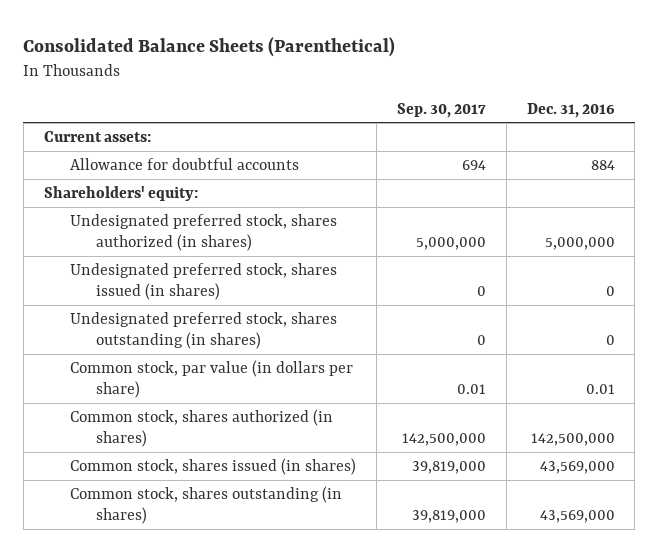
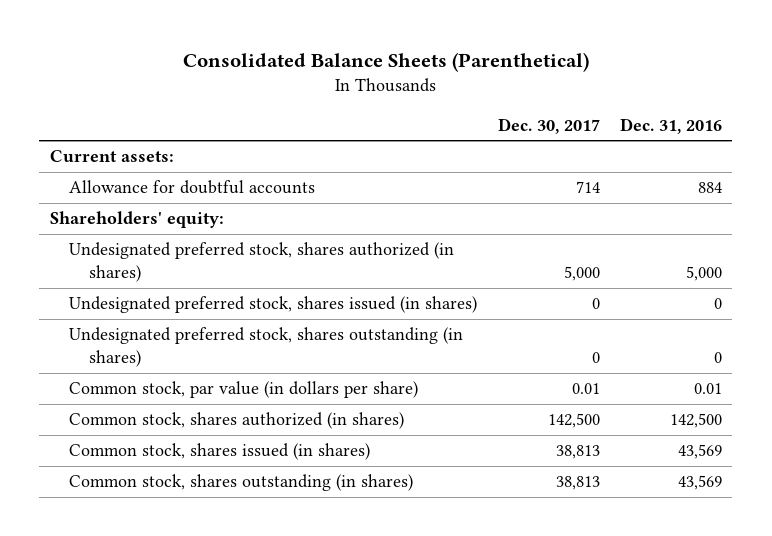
[396,102,486,118] Sep. 30, 2017 -> none
none -> [497,117,600,134] Dec. 30, 2017
[544,237,615,251] 5,000,000 -> [686,266,723,282] 5,000
[530,433,615,447] 142,500,000 -> [670,413,723,429] 142,500
[539,461,615,475] 43,569,000 -> [678,444,723,460] 43,569
[539,510,615,524] 43,569,000 -> [678,475,723,491] 43,569

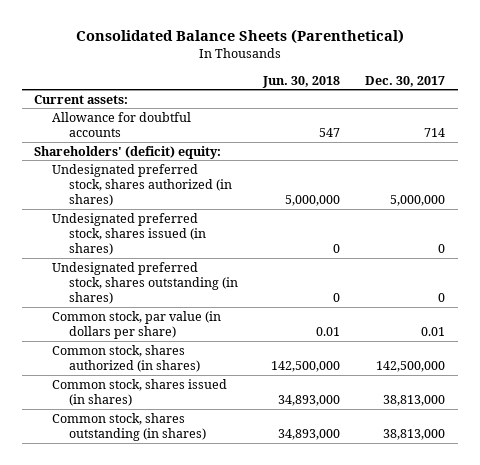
[620,117,723,134] Dec. 31, 2016 -> none
none -> [262,75,341,88] Jun. 30, 2018
[49,211,224,229] Shareholders' equity: -> [34,145,222,159] Shareholders' (deficit) equity:
[563,266,600,282] 5,000 -> [390,195,446,207] 5,000,000
[547,413,600,429] 142,500 -> [376,360,446,372] 142,500,000
[555,445,600,460] 38,813 -> [383,394,446,406] 38,813,000
[555,476,600,491] 38,813 -> [383,428,446,440] 38,813,000

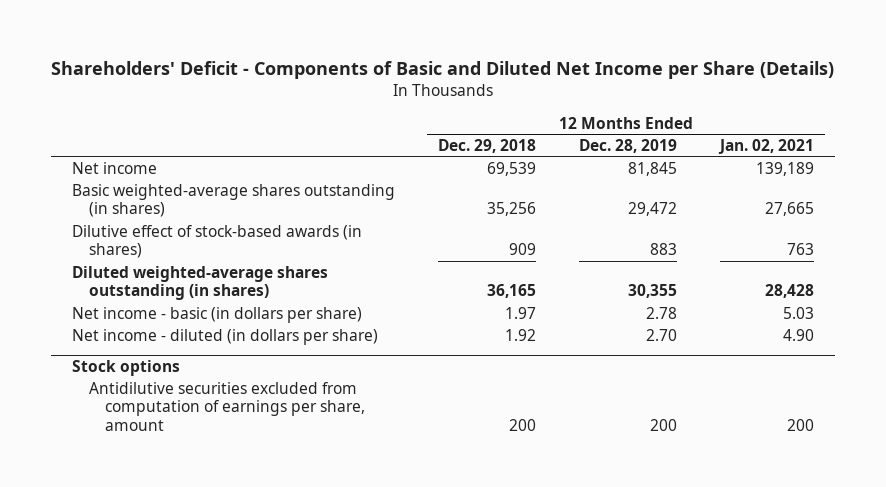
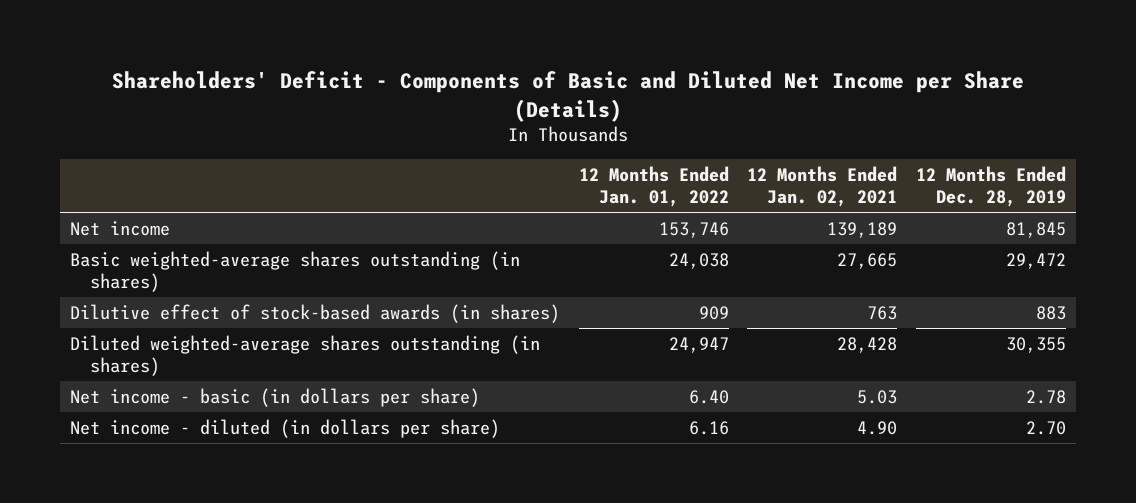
[438,138,537,153] Dec. 29, 2018 -> none
none -> [578,166,729,207] 12 Months Ended Jan. 01, 2022
[72,359,181,376] Stock options -> none
[88,381,366,431] Antidilutive securities excluded from computation of earnings per share, amount -> none

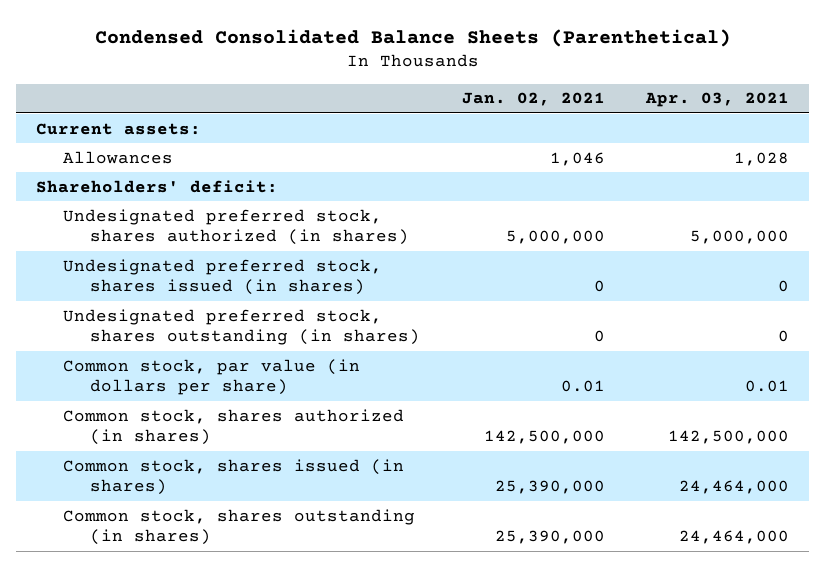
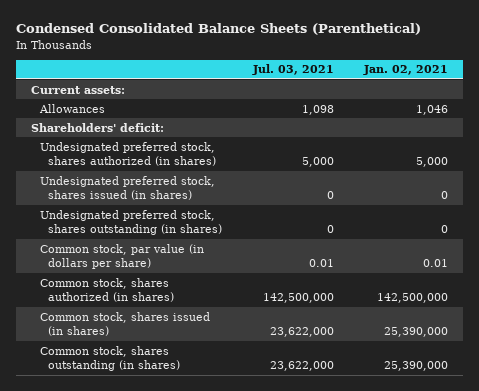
[644,92,789,108] Apr. 03, 2021 -> none
none -> [251,64,334,76] Jul. 03, 2021
[505,230,605,245] 5,000,000 -> [415,157,448,168] 5,000

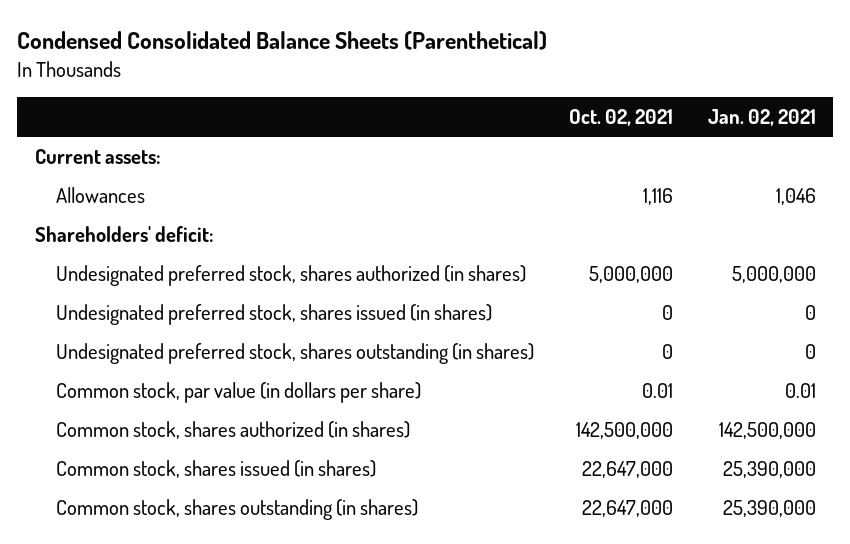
[251,64,334,76] Jul. 03, 2021 -> none
none -> [568,109,673,127] Oct. 02, 2021
[415,157,448,168] 5,000 -> [731,265,816,283] 5,000,000

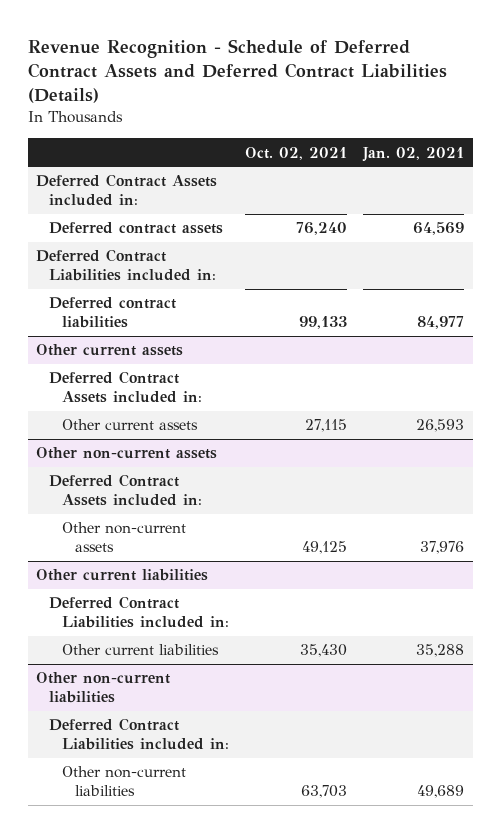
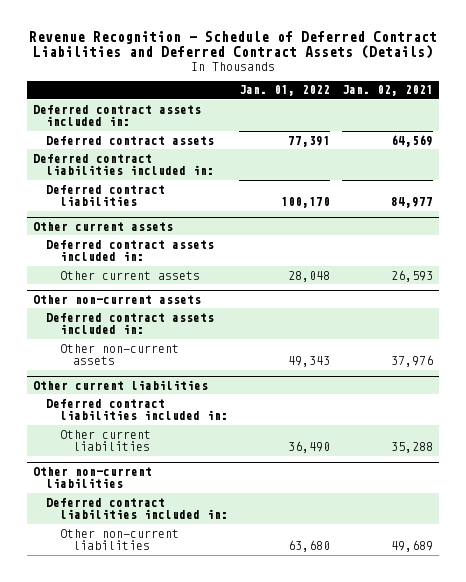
[28,38,448,104] Revenue Recognition - Schedule of Deferred Contract Assets and Deferred Contract Liabilities (Details) -> [28,31,437,60] Revenue Recognition - Schedule of Deferred Contract Liabilities and Deferred Contract Assets (Details)
[245,146,348,160] Oct. 02, 2021 -> none
none -> [239,85,331,97] Jan. 01, 2022
[36,174,218,207] Deferred Contract Assets included in: -> [32,104,201,127] Deferred contract assets included in:
[36,249,217,282] Deferred Contract Liabilities included in: -> [32,153,215,176] Deferred contract liabilities included in:
[49,371,203,404] Deferred Contract Assets included in: -> [46,239,215,262] Deferred contract assets included in:
[49,474,203,507] Deferred Contract Assets included in: -> [46,312,215,335] Deferred contract assets included in:
[49,596,230,629] Deferred Contract Liabilities included in: -> [46,398,228,421] Deferred contract liabilities included in:
[49,718,230,751] Deferred Contract Liabilities included in: -> [46,497,228,520] Deferred contract liabilities included in:

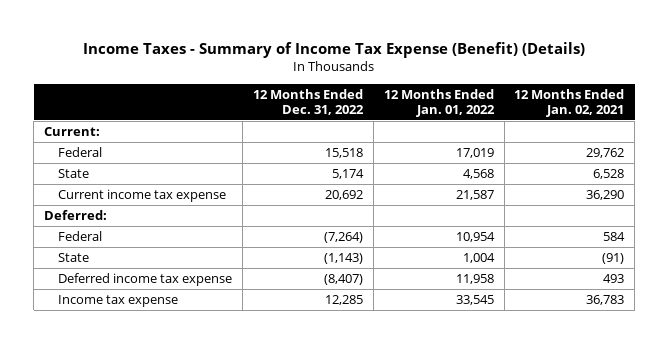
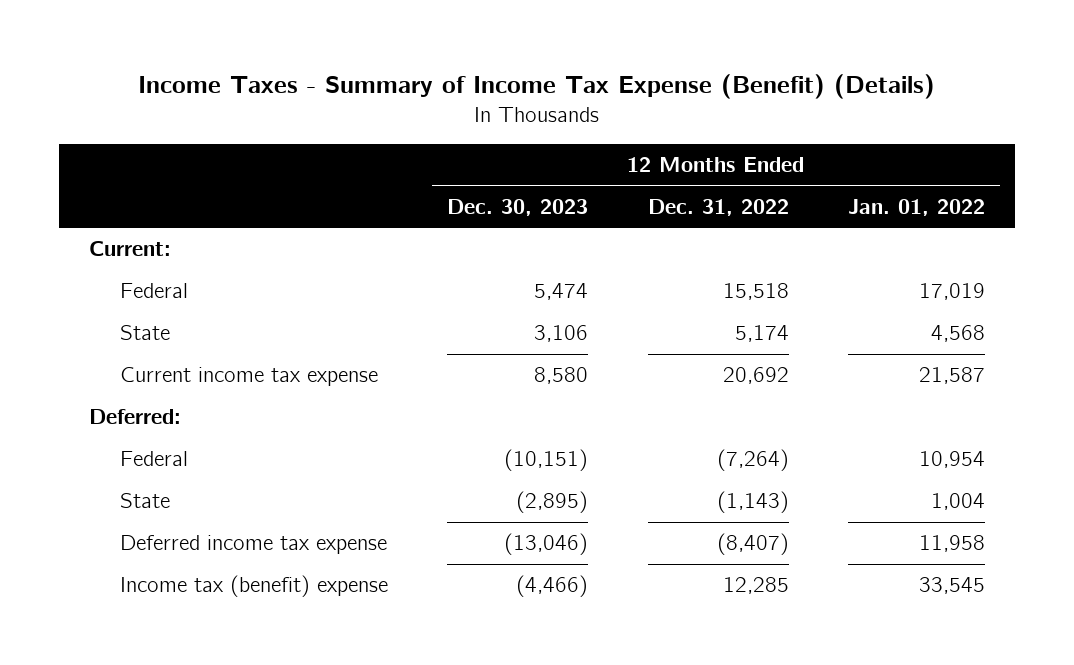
[514,88,625,117] 12 Months Ended Jan. 02, 2021 -> none
none -> [447,198,589,216] Dec. 30, 2023
[58,295,179,308] Income tax expense -> [119,575,388,598] Income tax (benefit) expense

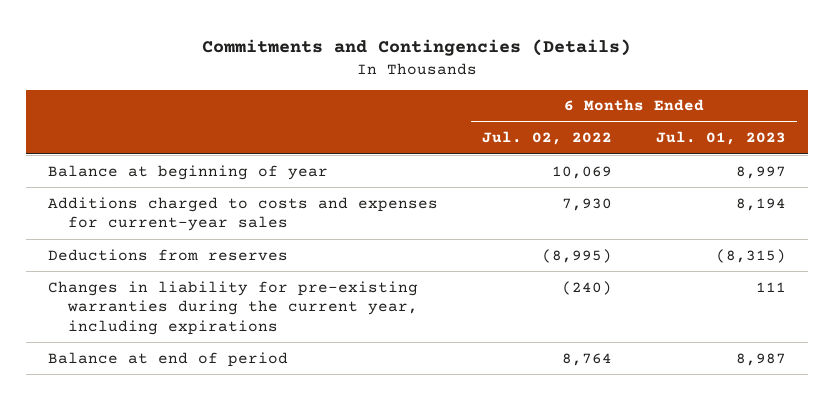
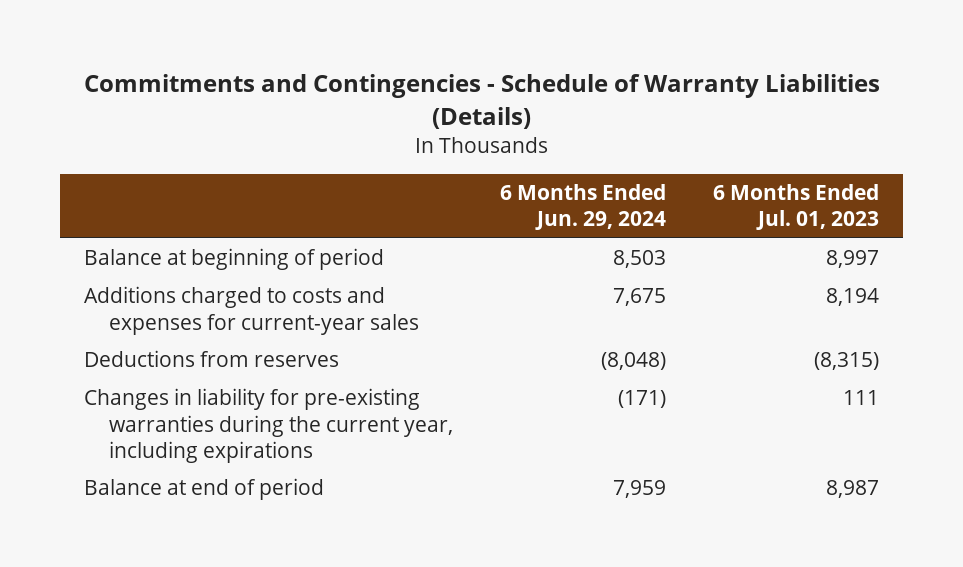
[202,38,632,56] Commitments and Contingencies (Details) -> [83,74,880,129] Commitments and Contingencies - Schedule of Warranty Liabilities (Details)
[482,131,613,146] Jul. 02, 2022 -> none
none -> [500,183,667,231] 6 Months Ended Jun. 29, 2024
[48,164,329,180] Balance at beginning of year -> [83,248,384,271] Balance at beginning of period

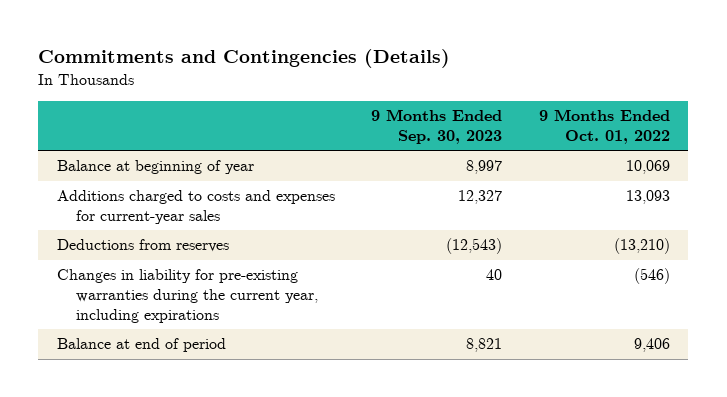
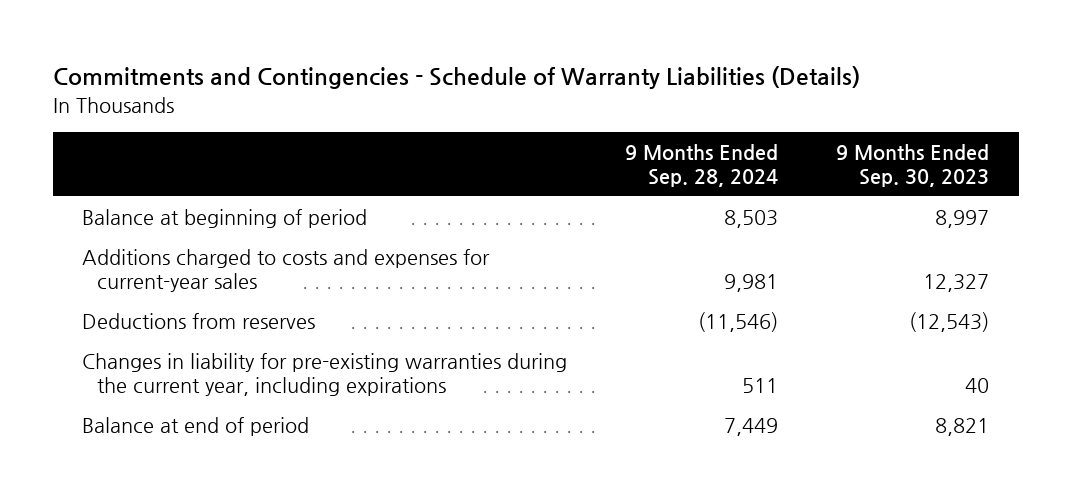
[38,49,451,69] Commitments and Contingencies (Details) -> [53,66,861,90] Commitments and Contingencies - Schedule of Warranty Liabilities (Details)
[538,108,670,144] 9 Months Ended Oct. 01, 2022 -> none
none -> [625,143,779,187] 9 Months Ended Sep. 28, 2024
[56,160,254,175] Balance at beginning of year -> [82,209,368,229] Balance at beginning of period

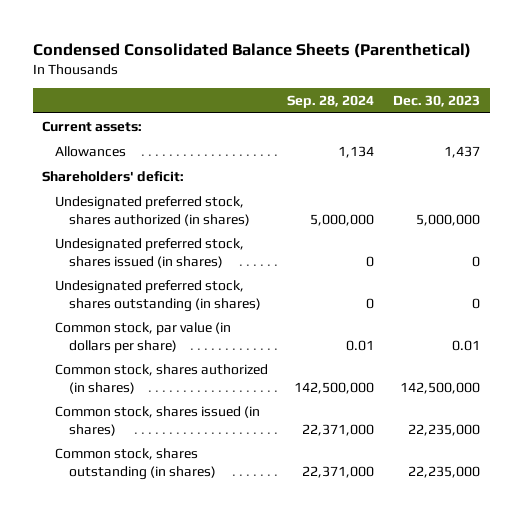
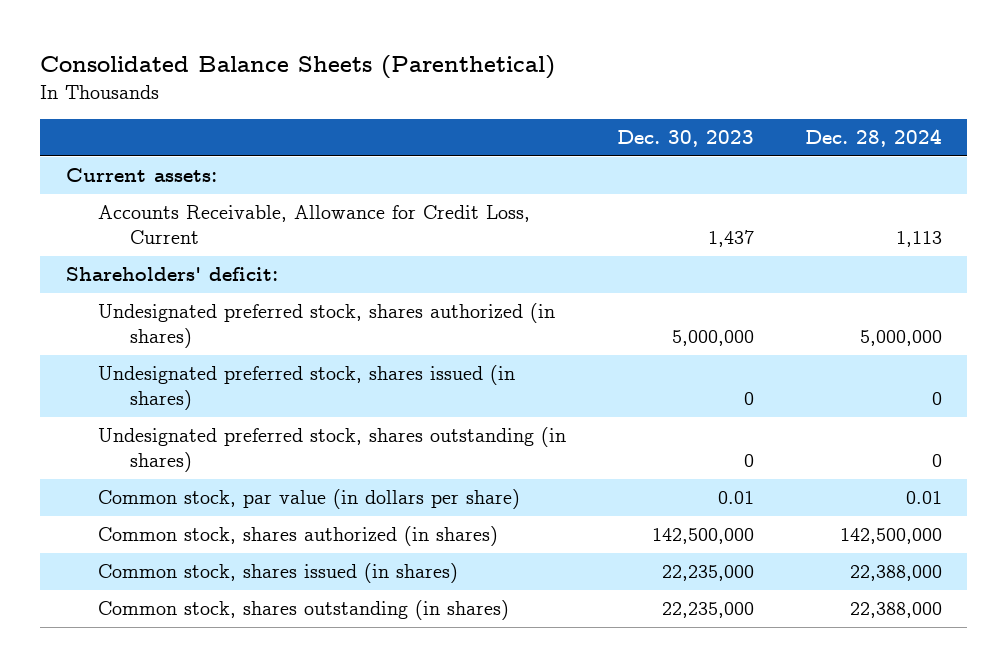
[32,42,471,58] Condensed Consolidated Balance Sheets (Parenthetical) -> [40,54,556,79] Consolidated Balance Sheets (Parenthetical)
[287,95,375,109] Sep. 28, 2024 -> none
none -> [804,129,942,148] Dec. 28, 2024
[55,145,127,157] Allowances -> [97,205,530,245] Accounts Receivable, Allowance for Credit Loss, Current

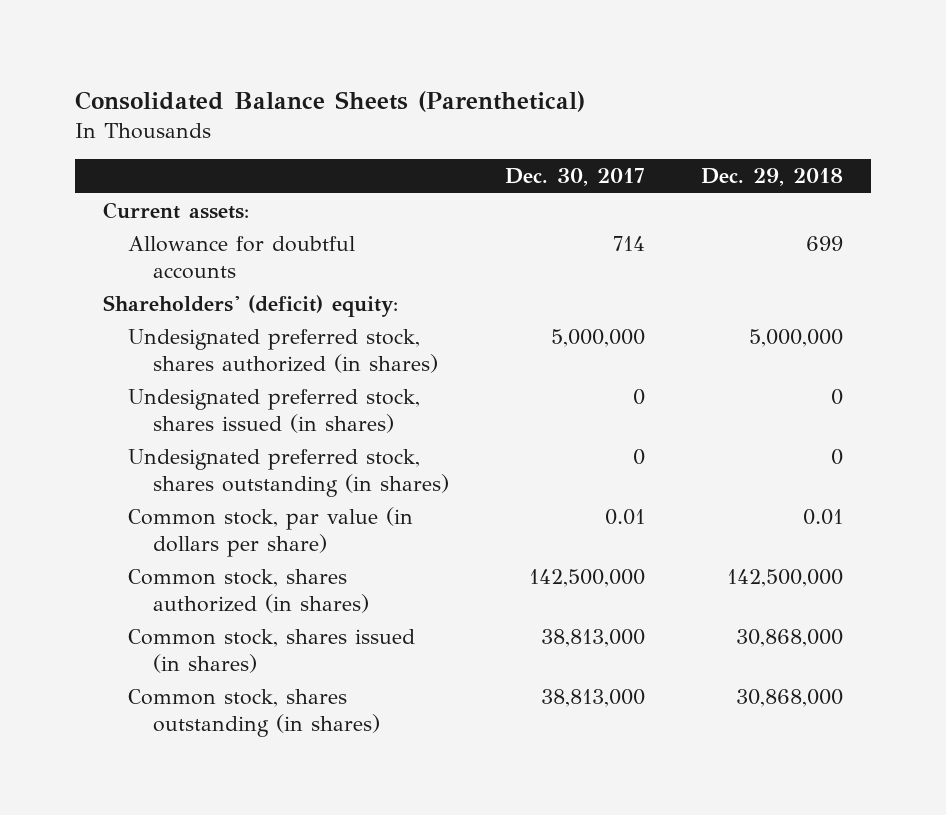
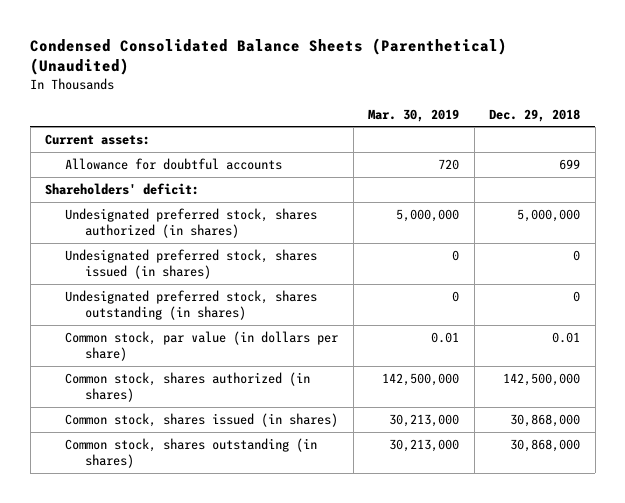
[75,90,586,112] Consolidated Balance Sheets (Parenthetical) -> [30,37,508,75] Condensed Consolidated Balance Sheets (Parenthetical) (Unaudited)
[505,168,646,187] Dec. 30, 2017 -> none
none -> [368,108,460,122] Mar. 30, 2019
[103,295,399,318] Shareholders' (deficit) equity: -> [45,182,200,195] Shareholders' deficit:

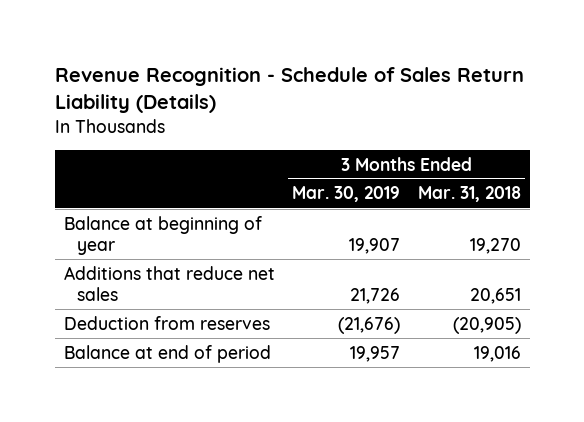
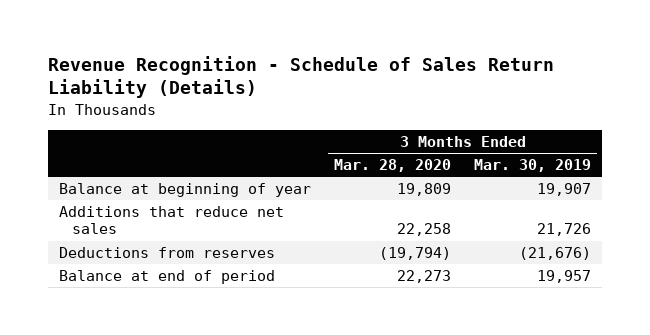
[417,186,521,203] Mar. 31, 2018 -> none
none -> [334,159,452,173] Mar. 28, 2020
[63,315,270,330] Deduction from reserves -> [59,247,276,259] Deductions from reserves

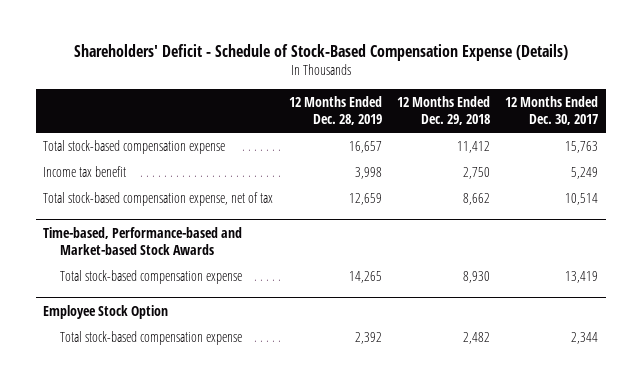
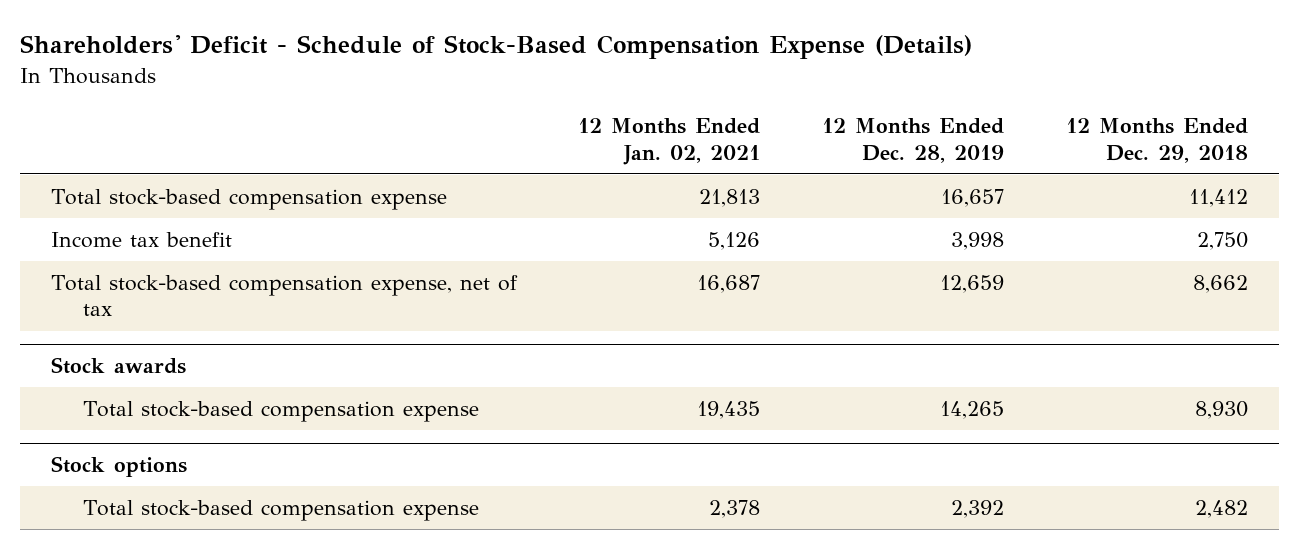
[505,95,599,126] 12 Months Ended Dec. 30, 2017 -> none
none -> [578,118,761,165] 12 Months Ended Jan. 02, 2021
[43,226,243,255] Time-based, Performance-based and Market-based Stock Awards -> [50,357,186,375] Stock awards
[43,304,169,319] Employee Stock Option -> [50,456,187,478] Stock options

